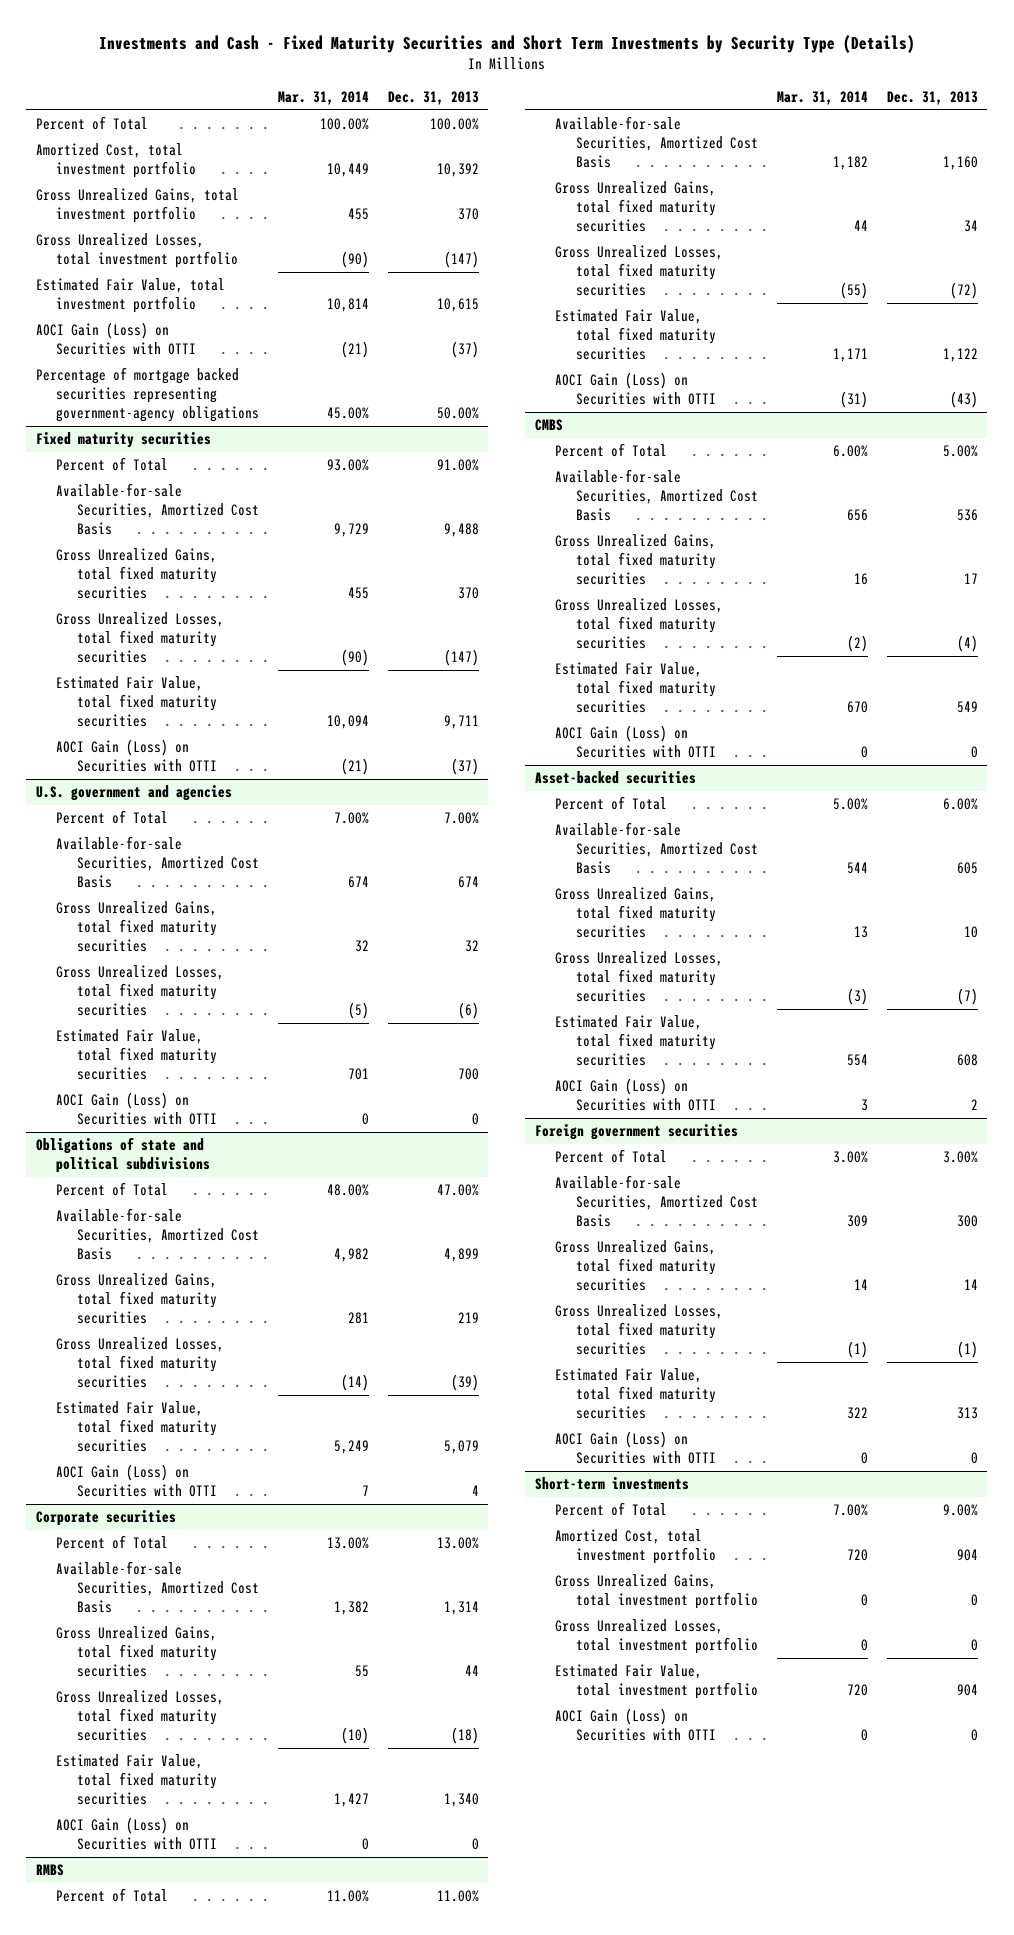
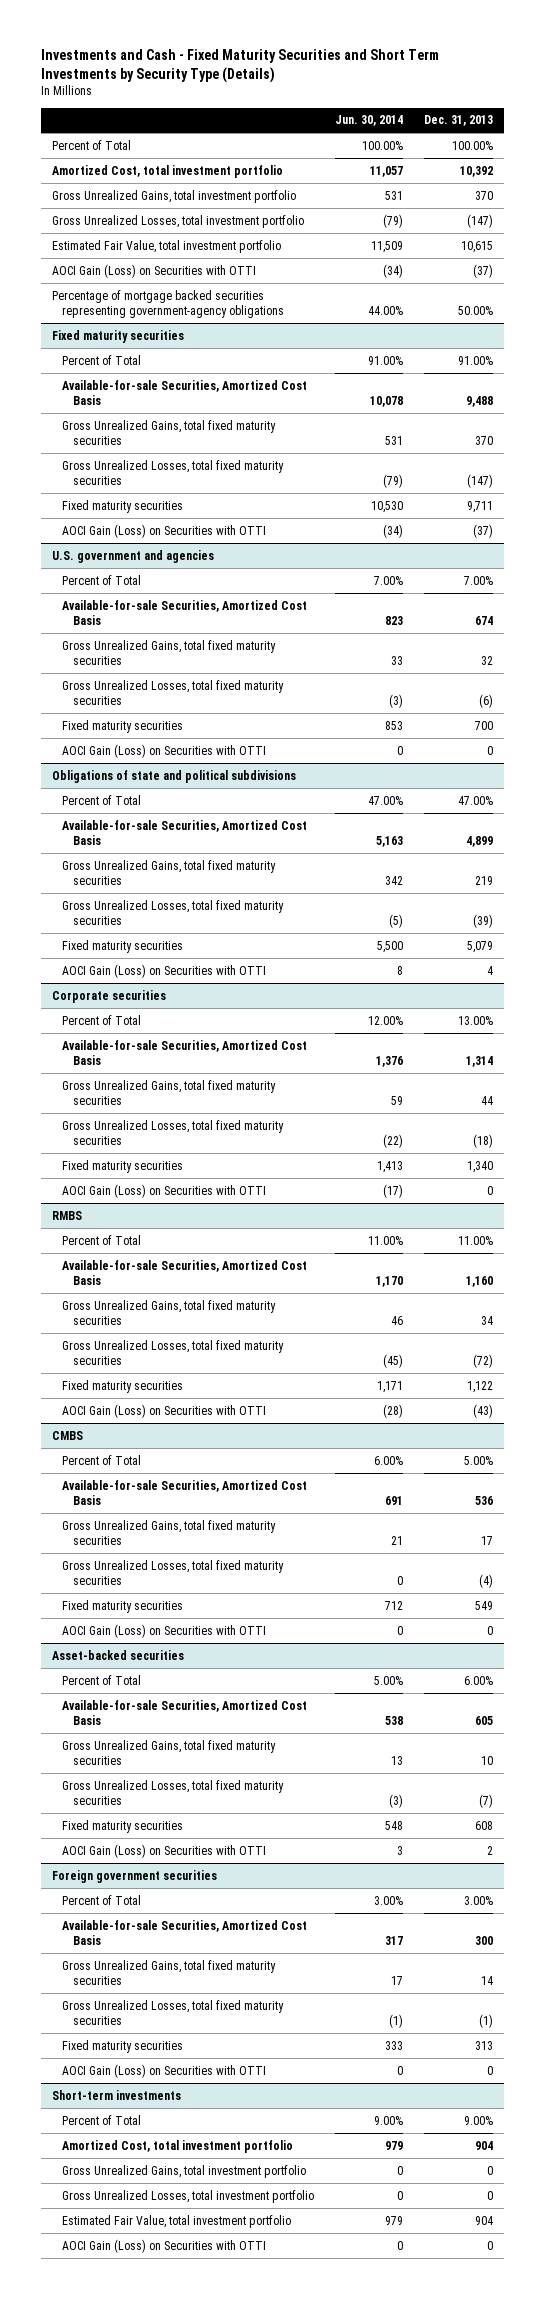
[278,91,370,106] Mar. 31, 2014 -> none
none -> [335,115,404,127] Jun. 30, 2014
[56,676,218,728] Estimated Fair Value, total fixed maturity securities -> [62,499,184,513] Fixed maturity securities
[56,1029,218,1081] Estimated Fair Value, total fixed maturity securities -> [62,719,184,733] Fixed maturity securities
[56,1401,218,1453] Estimated Fair Value, total fixed maturity securities -> [62,939,184,953] Fixed maturity securities
[56,1754,218,1806] Estimated Fair Value, total fixed maturity securities -> [62,1159,184,1173] Fixed maturity securities
[555,309,717,361] Estimated Fair Value, total fixed maturity securities -> [62,1379,184,1393] Fixed maturity securities
[555,662,717,714] Estimated Fair Value, total fixed maturity securities -> [62,1599,184,1613] Fixed maturity securities
[555,1015,717,1067] Estimated Fair Value, total fixed maturity securities -> [62,1819,184,1833] Fixed maturity securities
[555,1368,717,1420] Estimated Fair Value, total fixed maturity securities -> [62,2039,184,2053] Fixed maturity securities

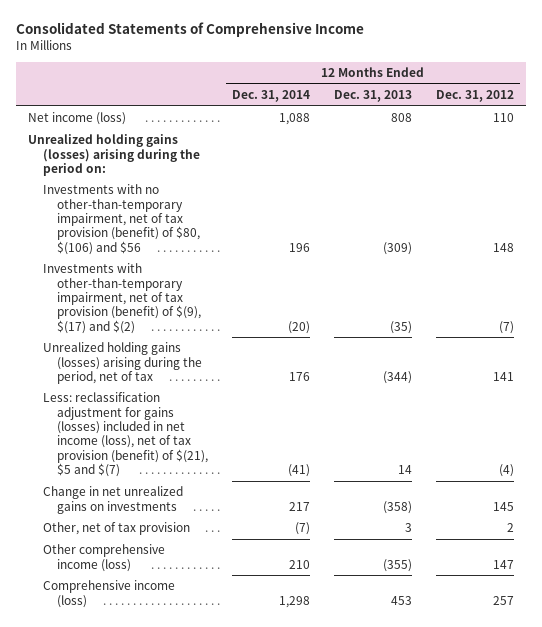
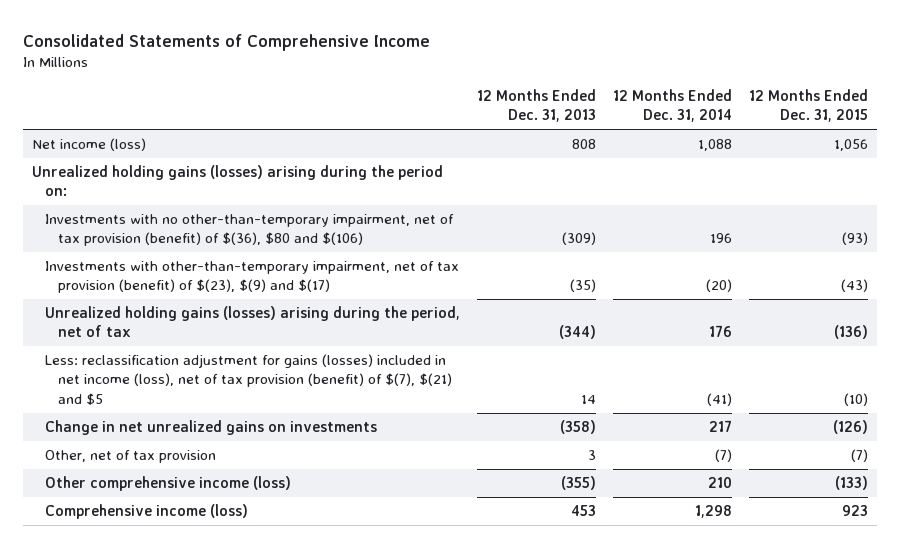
[436,90,515,103] Dec. 31, 2012 -> none
none -> [749,88,869,123] 12 Months Ended Dec. 31, 2015
[42,184,201,255] Investments with no other-than-temporary impairment, net of tax provision (benefit) of $80, $(106) and $56 -> [45,214,455,247] Investments with no other-than-temporary impairment, net of tax provision (benefit) of $(36), $80 and $(106)
[42,263,202,334] Investments with other-than-temporary impairment, net of tax provision (benefit) of $(9), $(17) and $(2) -> [45,261,460,294] Investments with other-than-temporary impairment, net of tax provision (benefit) of $(23), $(9) and $(17)
[42,392,209,478] Less: reclassification adjustment for gains (losses) included in net income (loss), net of tax provision (benefit) of $(21), $5 and $(7) -> [45,354,453,405] Less: reclassification adjustment for gains (losses) included in net income (loss), net of tax provision (benefit) of $(7), $(21) and $5

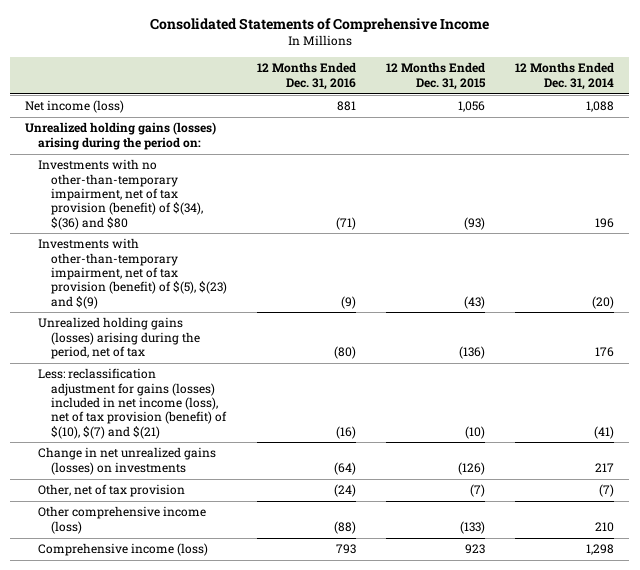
[477,88,597,123] 12 Months Ended Dec. 31, 2013 -> none
none -> [256,62,356,90] 12 Months Ended Dec. 31, 2016
[45,214,455,247] Investments with no other-than-temporary impairment, net of tax provision (benefit) of $(36), $80 and $(106) -> [37,159,203,230] Investments with no other-than-temporary impairment, net of tax provision (benefit) of $(34), $(36) and $80
[45,261,460,294] Investments with other-than-temporary impairment, net of tax provision (benefit) of $(23), $(9) and $(17) -> [37,238,227,309] Investments with other-than-temporary impairment, net of tax provision (benefit) of $(5), $(23) and $(9)
[45,354,453,405] Less: reclassification adjustment for gains (losses) included in net income (loss), net of tax provision (benefit) of $(7), $(21) and $5 -> [37,368,227,439] Less: reclassification adjustment for gains (losses) included in net income (loss), net of tax provision (benefit) of $(10), $(7) and $(21)
[45,420,378,436] Change in net unrealized gains on investments -> [37,447,216,475] Change in net unrealized gains (losses) on investments

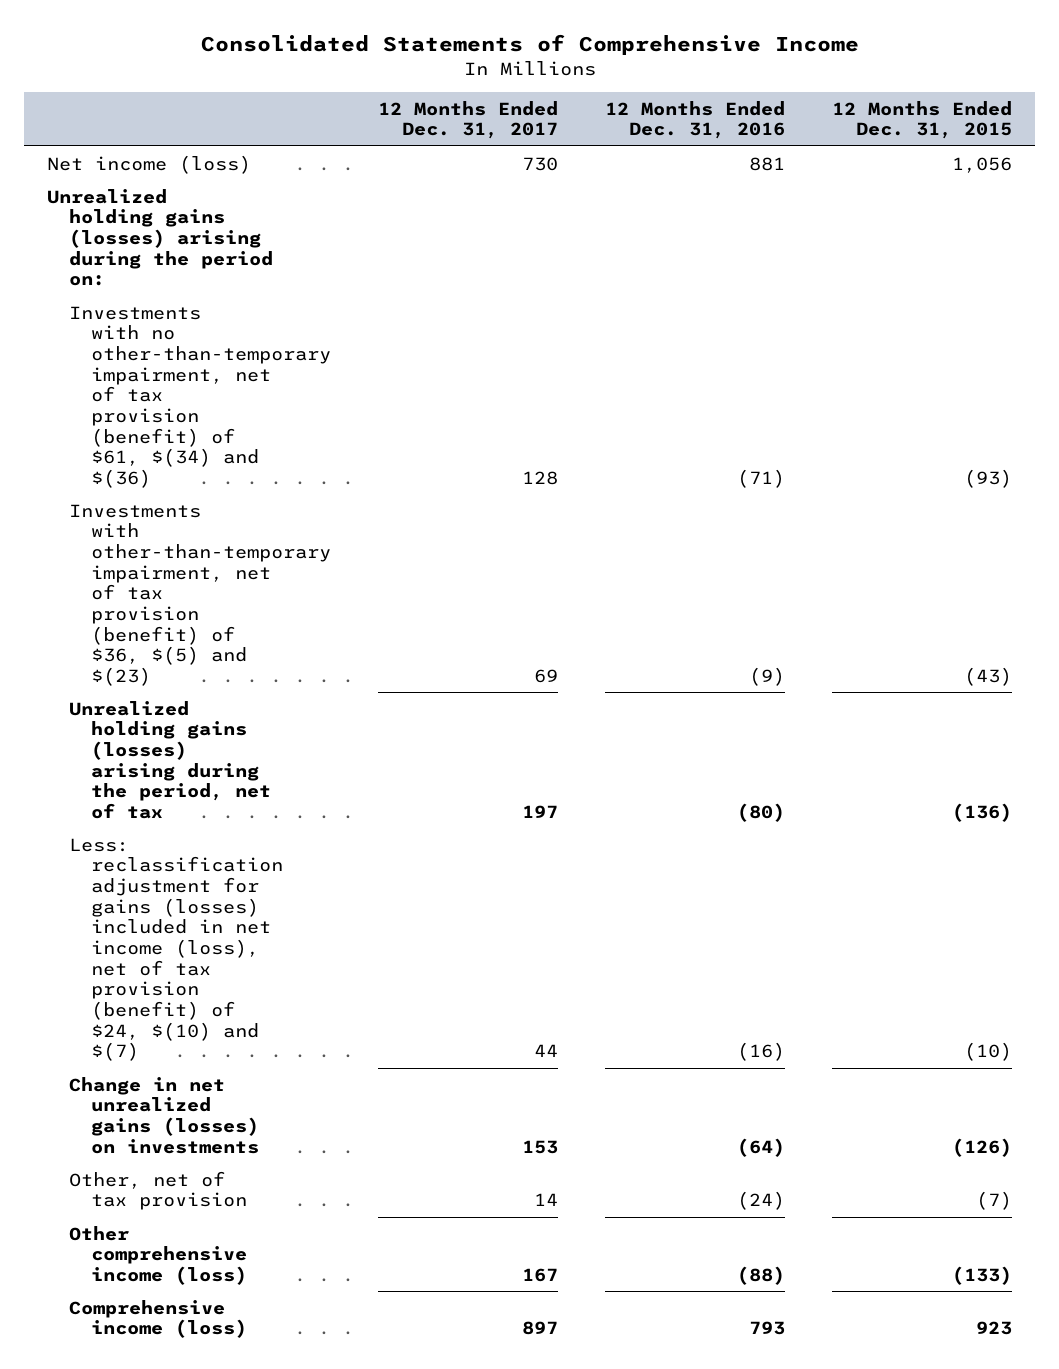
[515,62,615,90] 12 Months Ended Dec. 31, 2014 -> none
none -> [377,100,558,140] 12 Months Ended Dec. 31, 2017
[37,159,203,230] Investments with no other-than-temporary impairment, net of tax provision (benefit) of $(34), $(36) and $80 -> [69,305,331,489] Investments with no other-than-temporary impairment, net of tax provision (benefit) of $61, $(34) and $(36)
[37,238,227,309] Investments with other-than-temporary impairment, net of tax provision (benefit) of $(5), $(23) and $(9) -> [69,503,331,687] Investments with other-than-temporary impairment, net of tax provision (benefit) of $36, $(5) and $(23)
[37,368,227,439] Less: reclassification adjustment for gains (losses) included in net income (loss), net of tax provision (benefit) of $(10), $(7) and $(21) -> [69,837,283,1062] Less: reclassification adjustment for gains (losses) included in net income (loss), net of tax provision (benefit) of $24, $(10) and $(7)

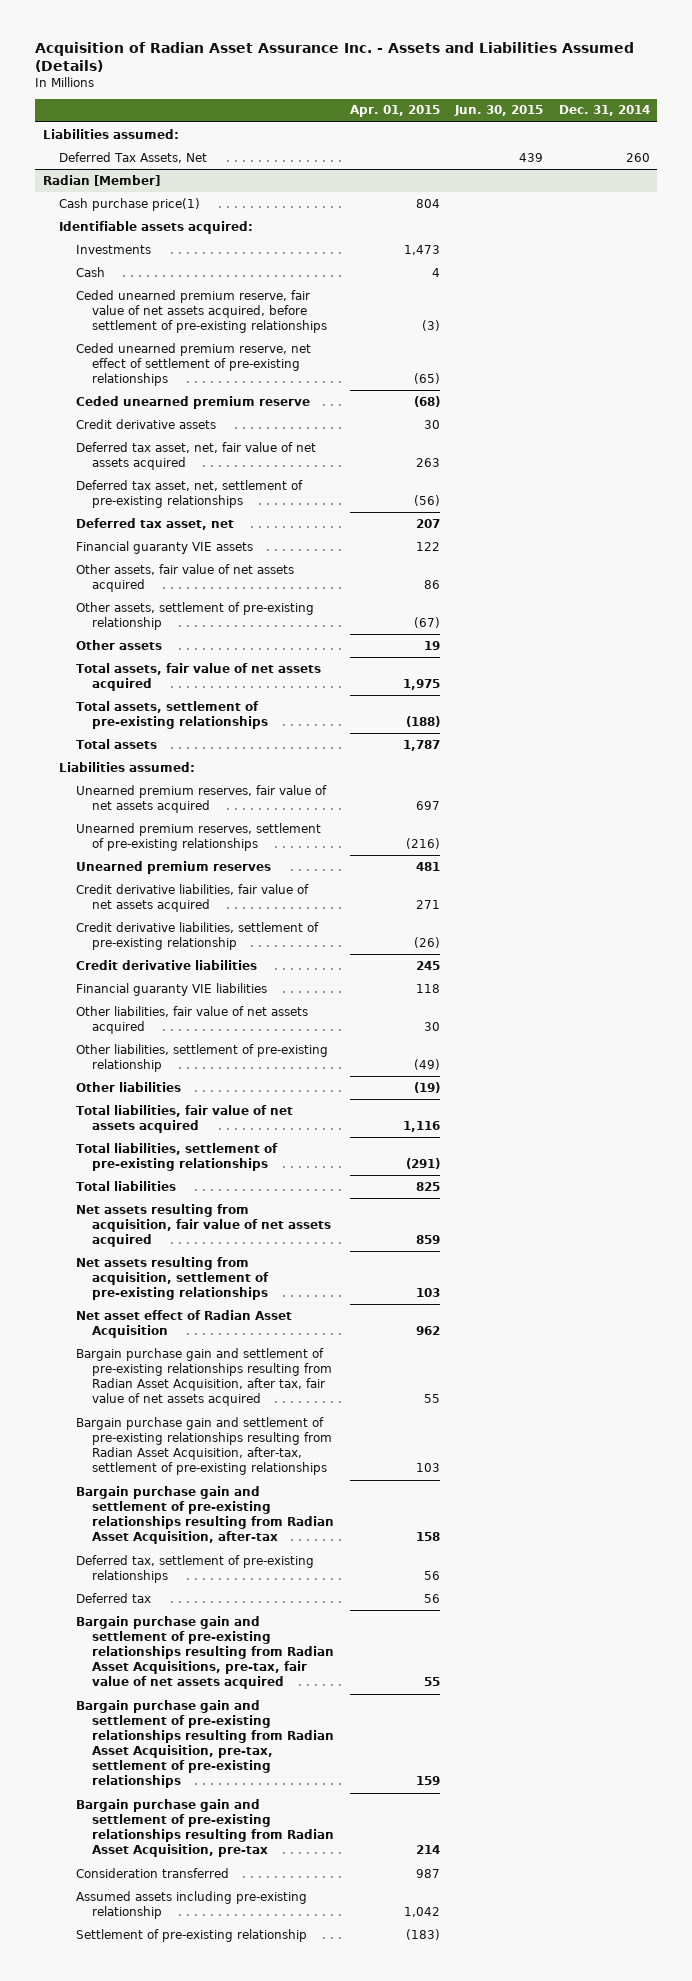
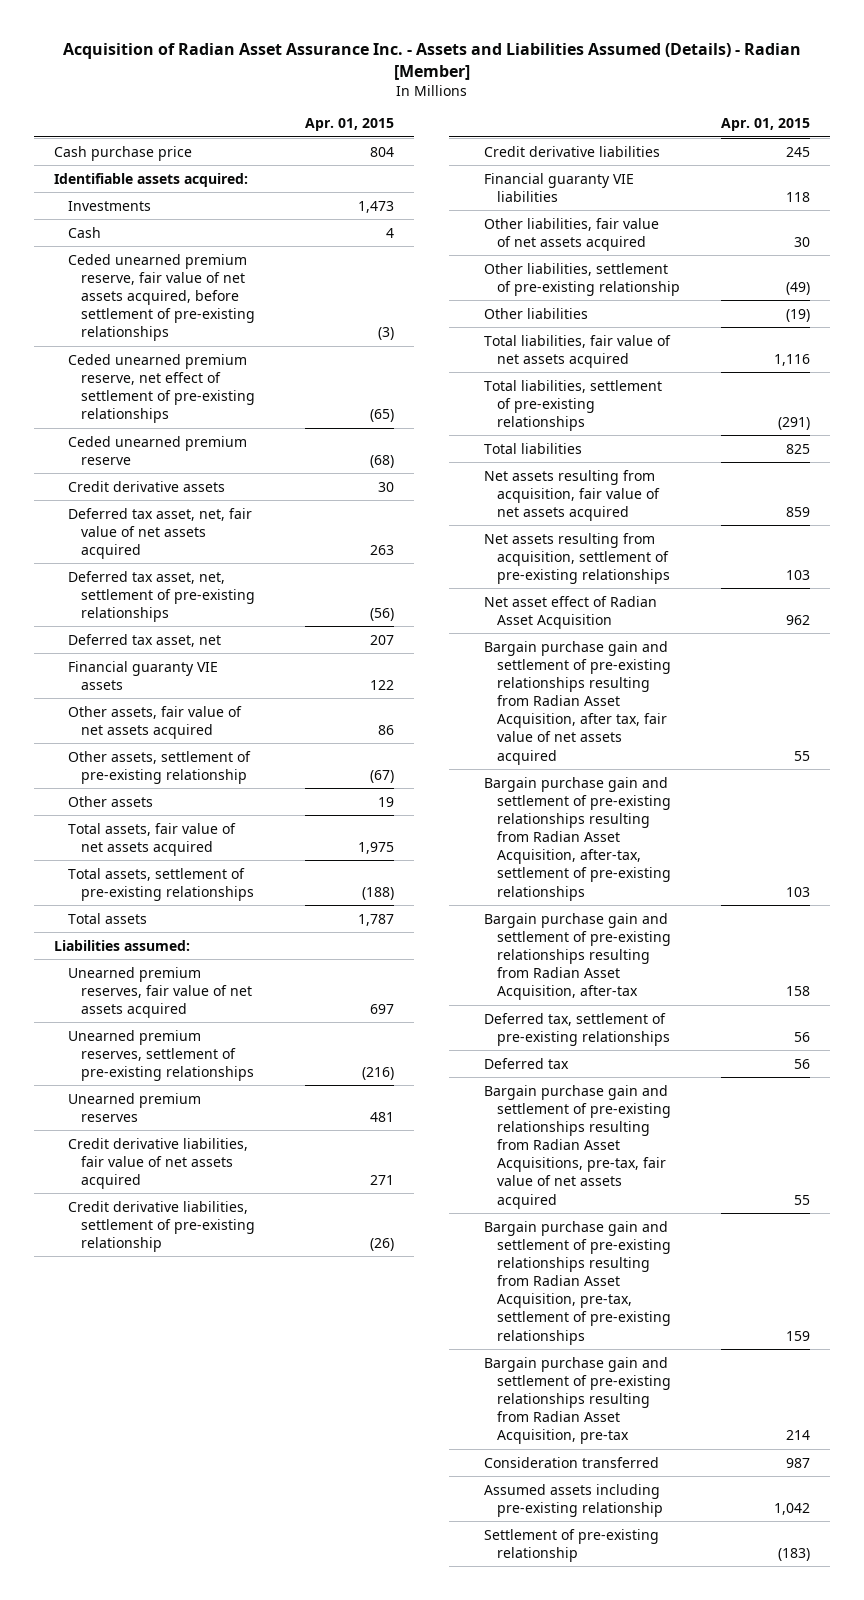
[34,42,634,73] Acquisition of Radian Asset Assurance Inc. - Assets and Liabilities Assumed (Details) -> [62,43,801,80] Acquisition of Radian Asset Assurance Inc. - Assets and Liabilities Assumed (Details) - Radian [Member]
[454,105,544,117] Jun. 30, 2015 -> none
[558,105,650,117] Dec. 31, 2014 -> none
[42,128,179,139] Liabilities assumed: -> none
[59,151,208,163] Deferred Tax Assets, Net -> none
[42,174,160,186] Radian [Member] -> none
[59,197,201,211] Cash purchase price(1) -> [53,145,192,161] Cash purchase price

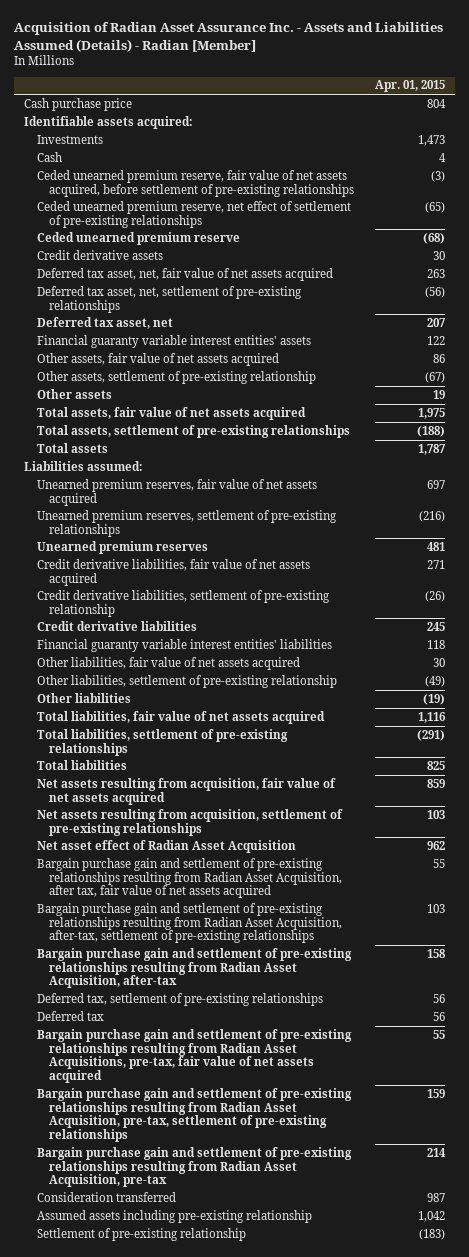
[67,660,218,690] Financial guaranty VIE assets -> [36,334,311,348] Financial guaranty variable interest entities' assets
[483,172,634,202] Financial guaranty VIE liabilities -> [36,638,332,652] Financial guaranty variable interest entities' liabilities

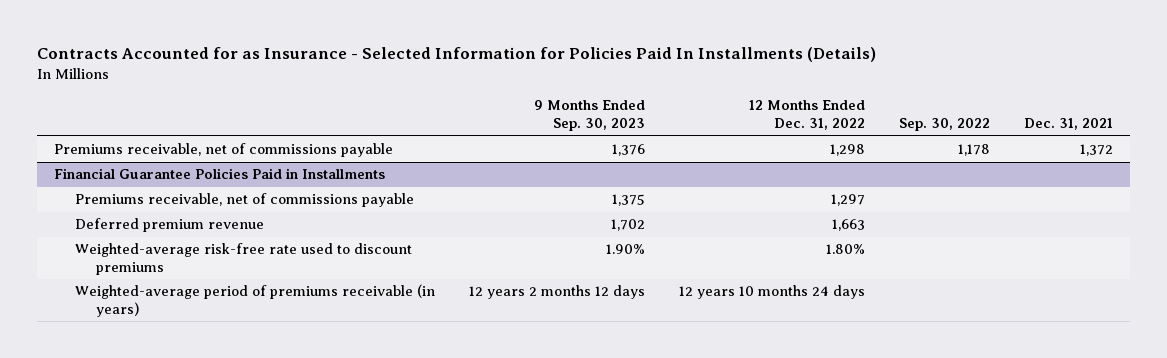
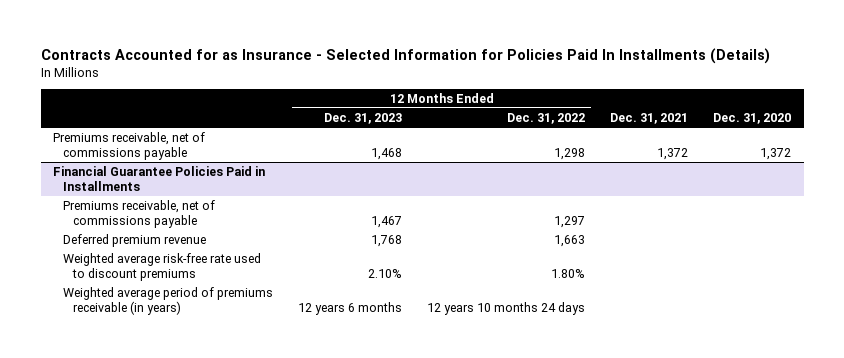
[534,100,646,132] 9 Months Ended Sep. 30, 2023 -> none
[899,118,991,132] Sep. 30, 2022 -> none
none -> [324,112,403,124] Dec. 31, 2023
none -> [713,112,792,124] Dec. 31, 2020
[74,243,412,276] Weighted-average risk-free rate used to discount premiums -> [63,252,262,281] Weighted average risk-free rate used to discount premiums
[74,284,435,318] Weighted-average period of premiums receivable (in years) -> [63,286,274,315] Weighted average period of premiums receivable (in years)

